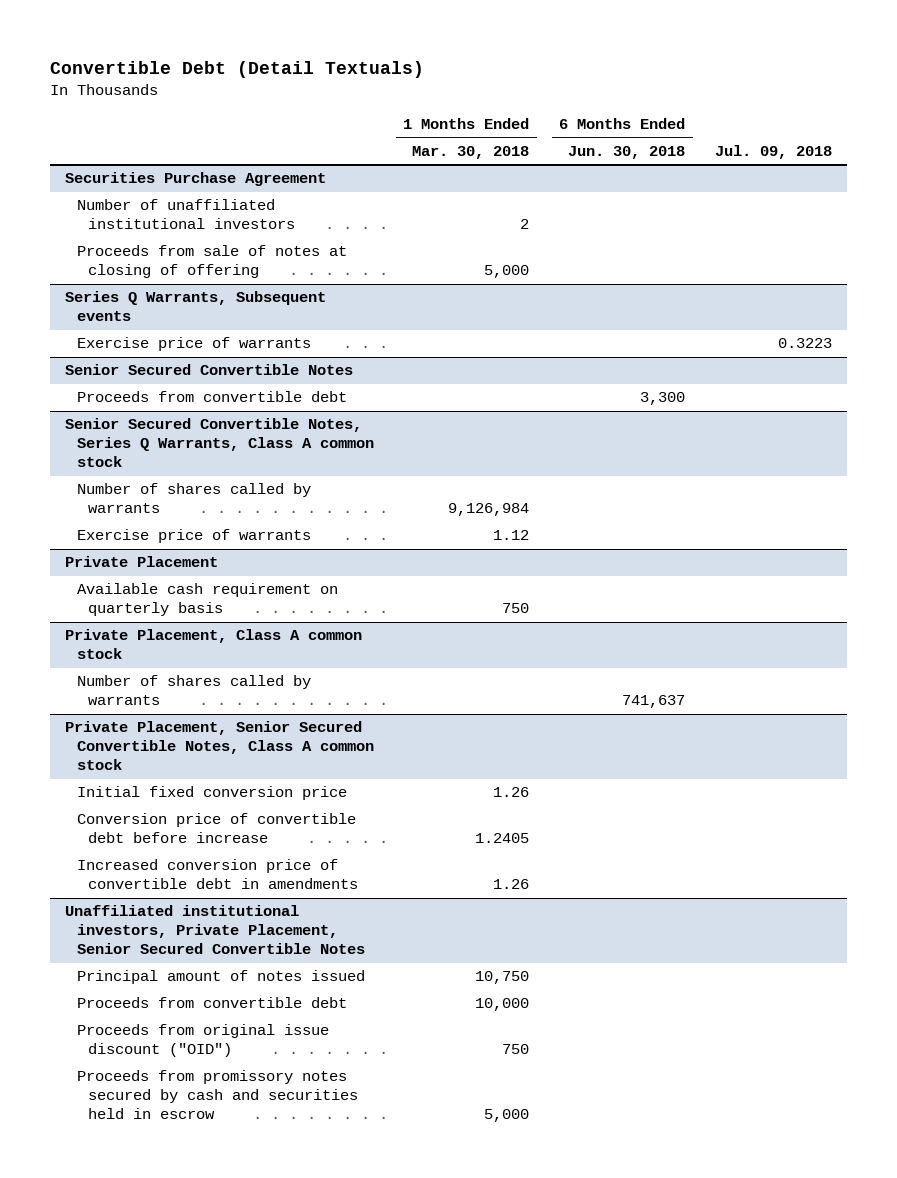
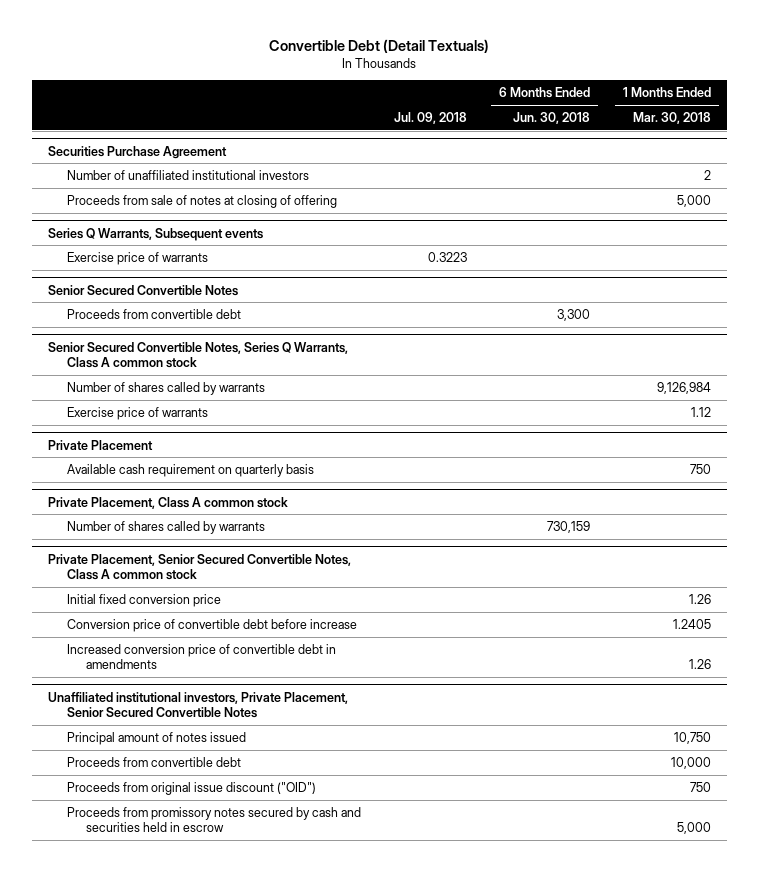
[622,695,686,709] 741,637 -> [547,520,591,533] 730,159

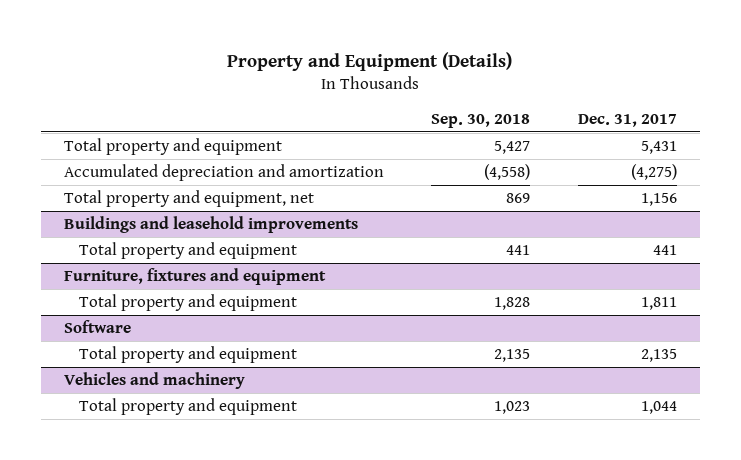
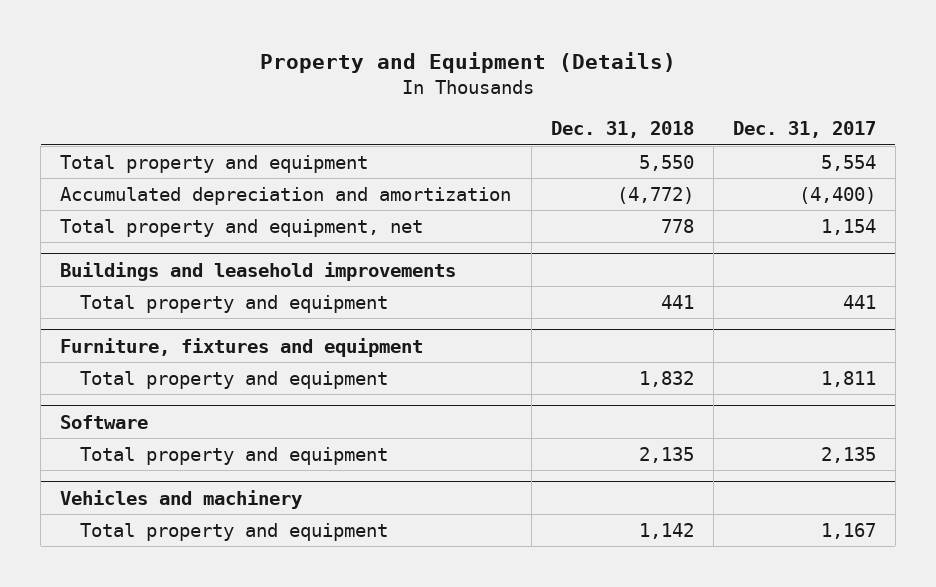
[431,113,531,128] Sep. 30, 2018 -> none
none -> [550,121,694,139] Dec. 31, 2018
[640,141,677,155] 5,431 -> [820,154,876,171] 5,554
[630,164,677,181] (4,275) -> [798,186,876,204] (4,400)
[640,193,677,207] 1,156 -> [820,218,876,235] 1,154
[640,401,677,415] 1,044 -> [820,522,876,539] 1,167

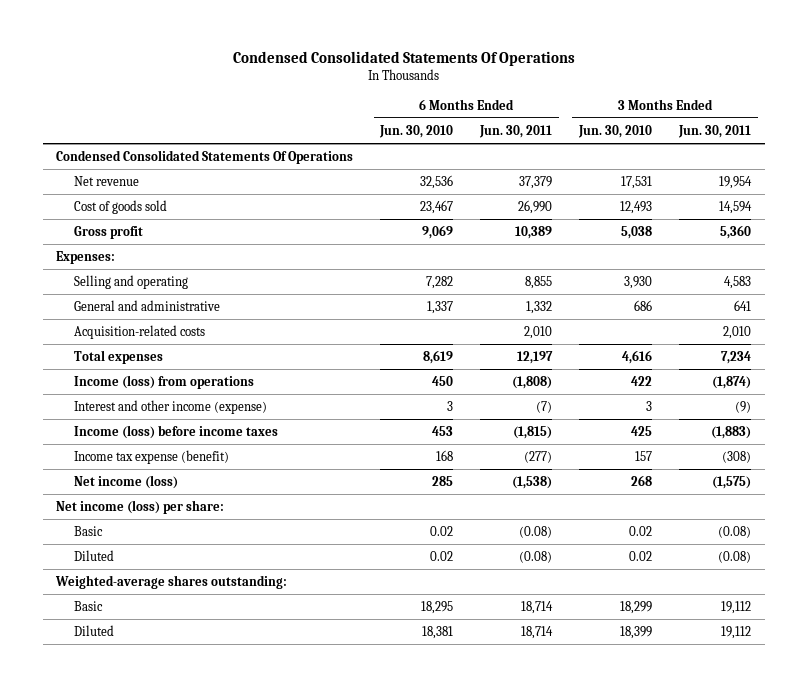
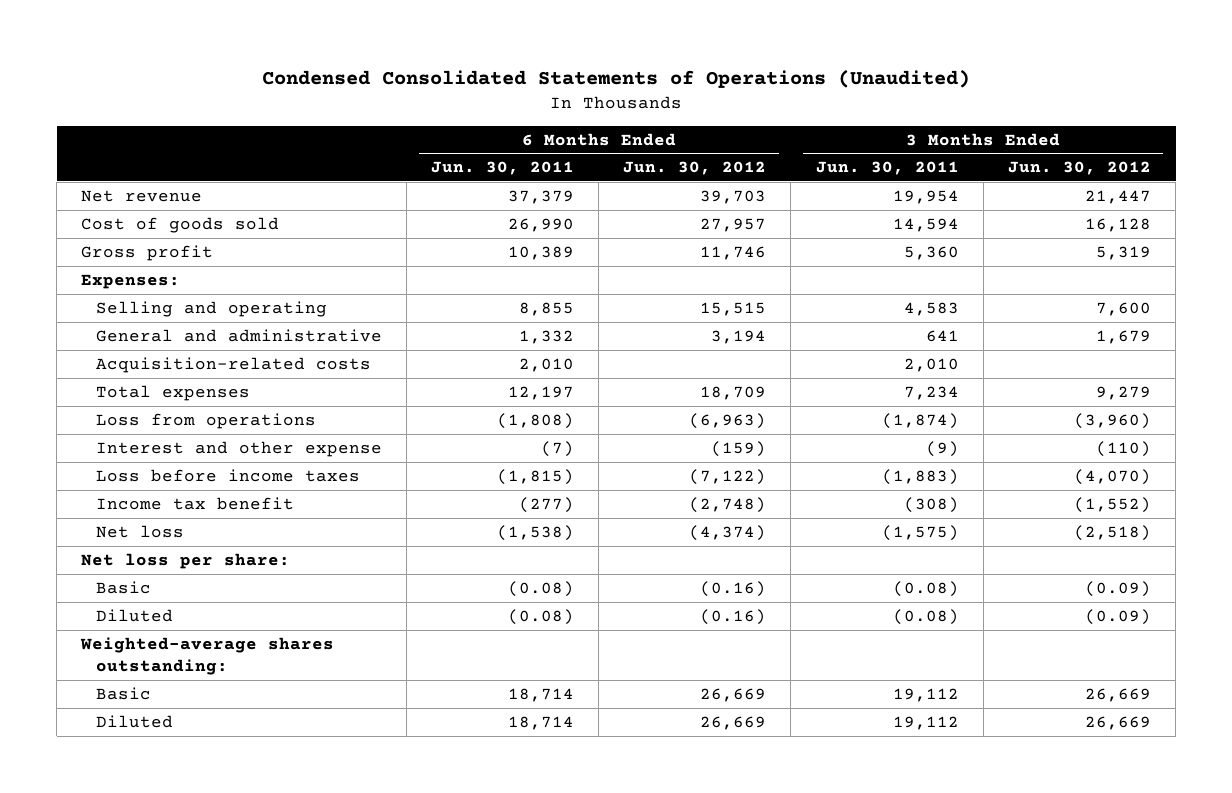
[232,50,575,66] Condensed Consolidated Statements Of Operations -> [262,70,971,89] Condensed Consolidated Statements of Operations (Unaudited)
[379,124,454,138] Jun. 30, 2010 -> none
[578,124,653,138] Jun. 30, 2010 -> none
none -> [623,161,767,176] Jun. 30, 2012
none -> [1008,161,1152,176] Jun. 30, 2012
[56,149,354,164] Condensed Consolidated Statements Of Operations -> none
[73,374,254,389] Income (loss) from operations -> [95,412,316,429] Loss from operations
[73,399,267,414] Interest and other income (expense) -> [95,440,382,457] Interest and other expense
[73,424,278,439] Income (loss) before income taxes -> [95,468,360,482] Loss before income taxes
[73,449,229,464] Income tax expense (benefit) -> [95,496,294,510] Income tax benefit
[73,474,178,489] Net income (loss) -> [95,524,184,538] Net loss
[56,499,225,514] Net income (loss) per share: -> [81,552,291,569] Net loss per share:

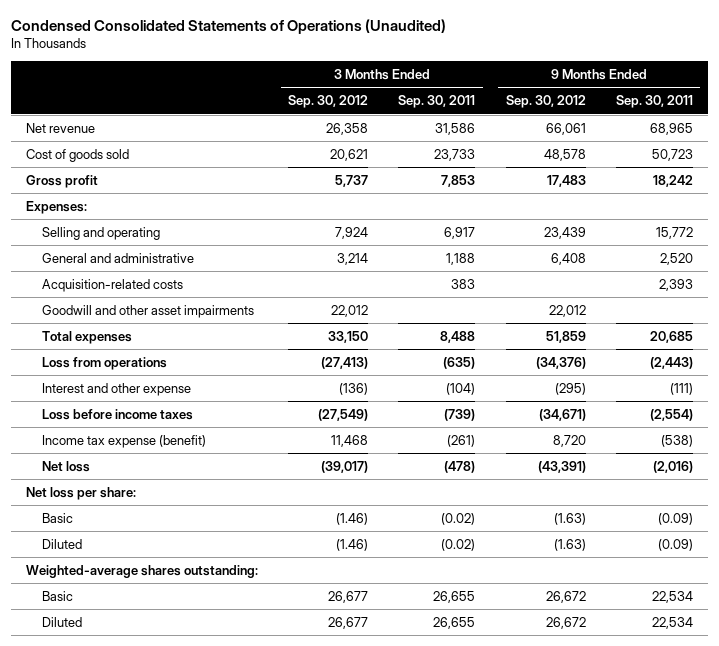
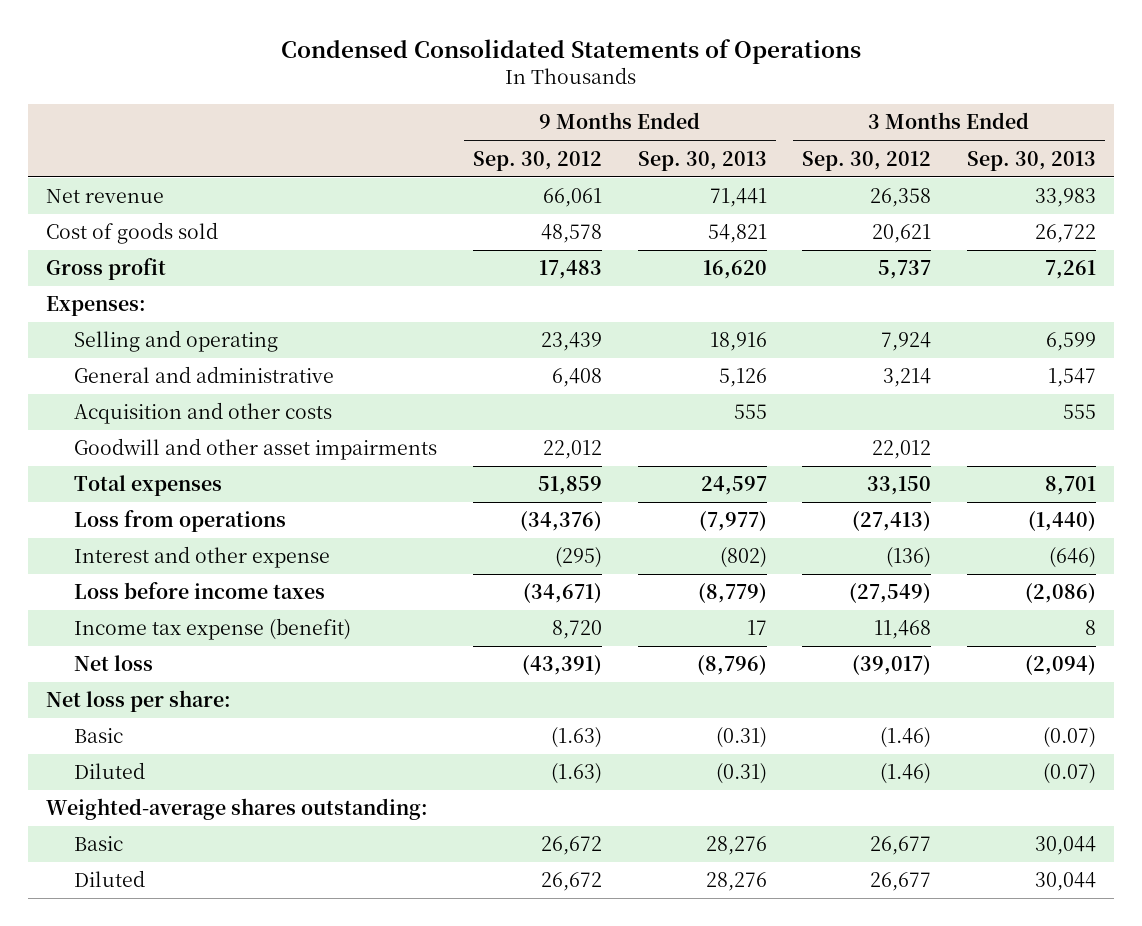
[10,18,446,34] Condensed Consolidated Statements of Operations (Unaudited) -> [280,39,861,65] Condensed Consolidated Statements of Operations
[398,95,476,109] Sep. 30, 2011 -> none
[615,95,693,109] Sep. 30, 2011 -> none
none -> [637,150,767,171] Sep. 30, 2013
none -> [967,150,1097,171] Sep. 30, 2013
[42,278,184,292] Acquisition-related costs -> [74,402,333,425] Acquisition and other costs

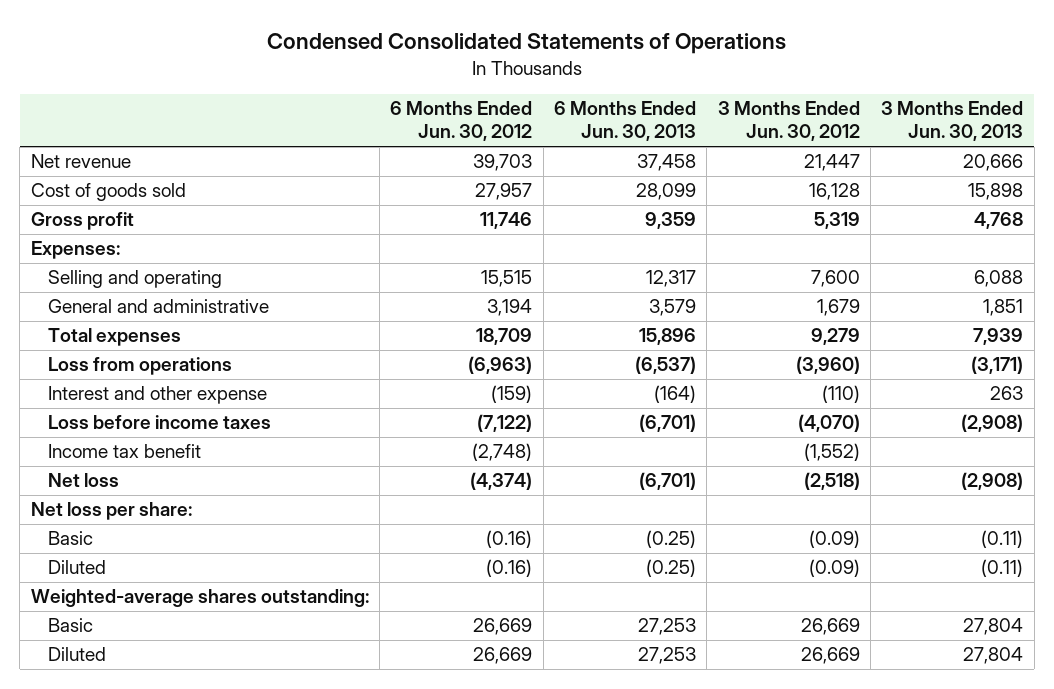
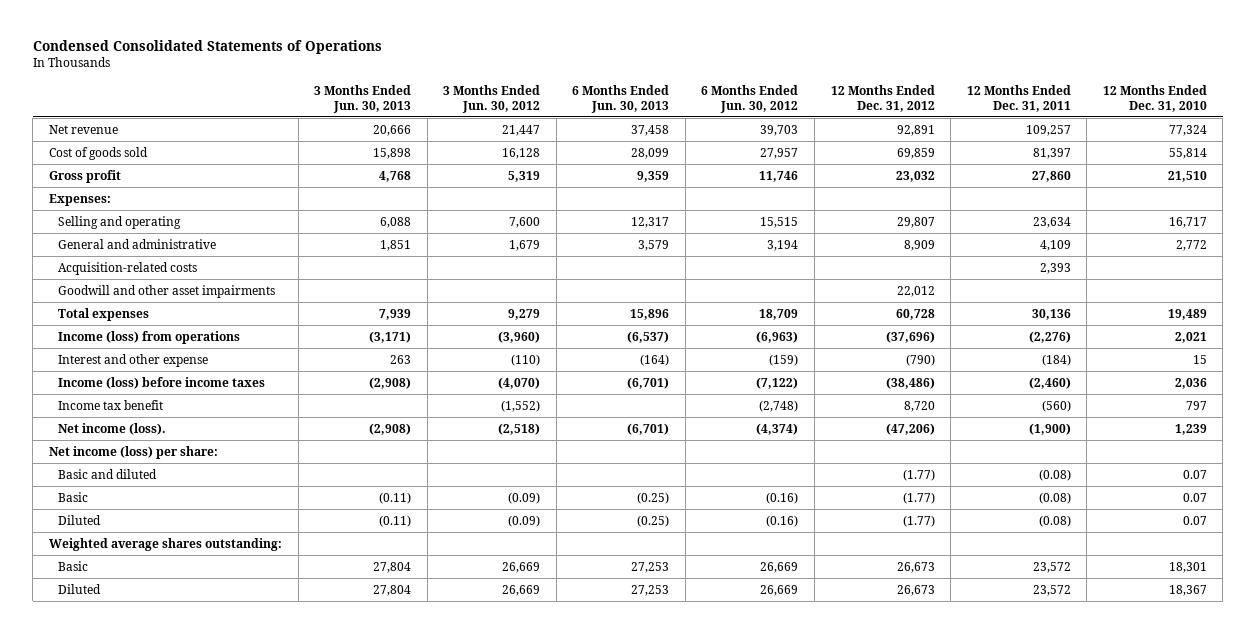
none -> [830,84,935,112] 12 Months Ended Dec. 31, 2012
none -> [966,84,1071,112] 12 Months Ended Dec. 31, 2011
none -> [1102,84,1207,112] 12 Months Ended Dec. 31, 2010
none -> [58,261,198,275] Acquisition-related costs
none -> [58,284,276,298] Goodwill and other asset impairments
[47,357,232,376] Loss from operations -> [58,330,241,344] Income (loss) from operations
[47,415,271,430] Loss before income taxes -> [58,376,266,389] Income (loss) before income taxes
[47,473,119,488] Net loss -> [58,422,167,435] Net income (loss).
[30,502,192,521] Net loss per share: -> [48,445,218,459] Net income (loss) per share:
none -> [58,468,158,479] Basic and diluted
[30,589,369,608] Weighted-average shares outstanding: -> [48,537,282,551] Weighted average shares outstanding:

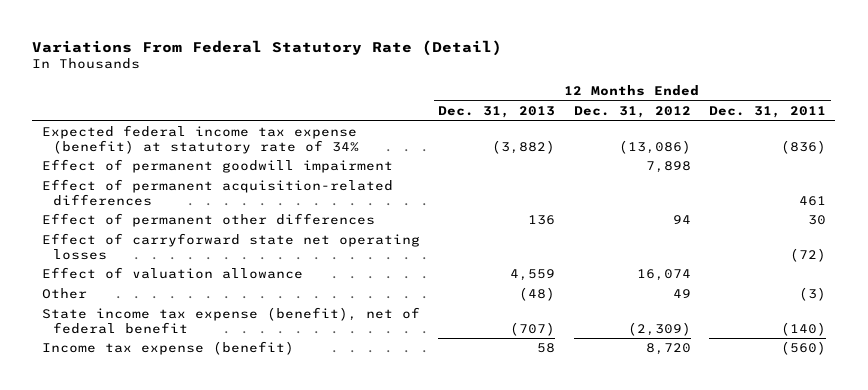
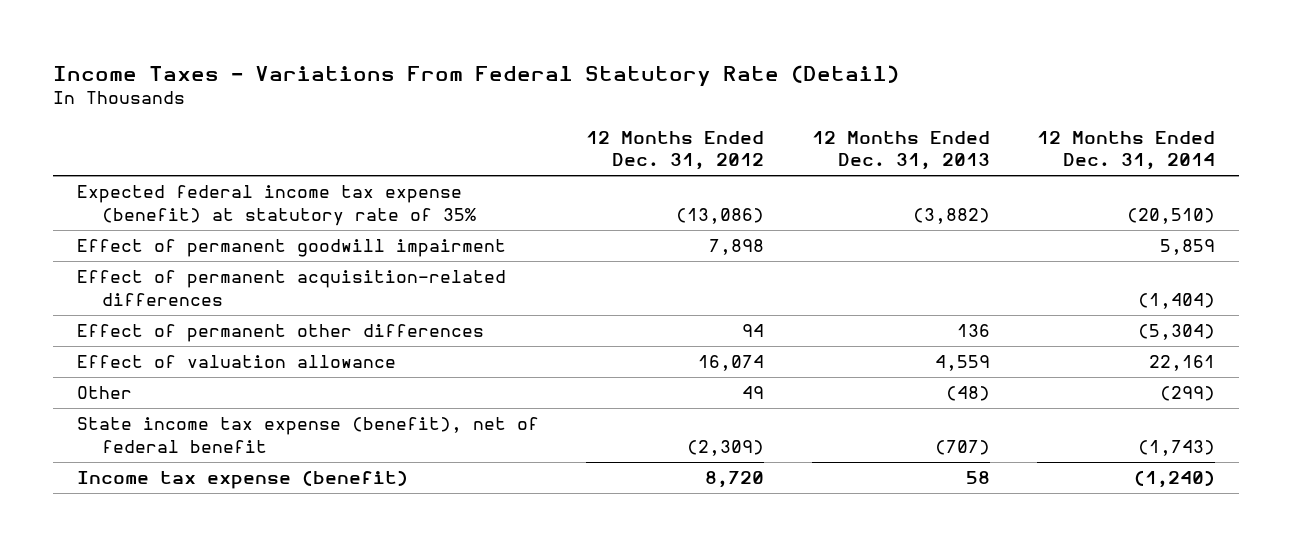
[32,39,503,56] Variations From Federal Statutory Rate (Detail) -> [53,64,900,87] Income Taxes - Variations From Federal Statutory Rate (Detail)
[709,105,827,118] Dec. 31, 2011 -> none
none -> [1037,131,1216,171] 12 Months Ended Dec. 31, 2014
[41,125,360,154] Expected federal income tax expense (benefit) at statutory rate of 34% -> [77,185,477,226] Expected federal income tax expense (benefit) at statutory rate of 35%
[41,233,420,260] Effect of carryforward state net operating losses -> none

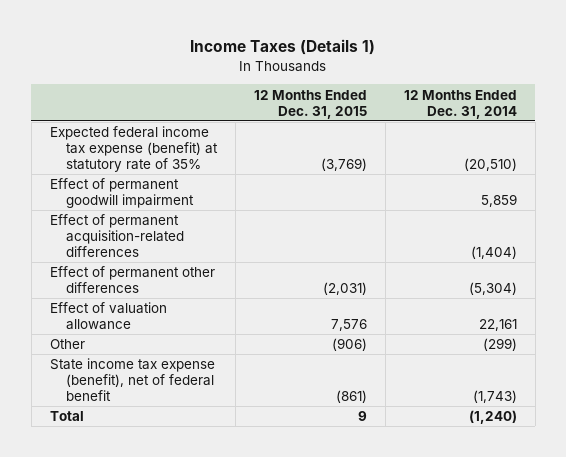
[53,64,900,87] Income Taxes - Variations From Federal Statutory Rate (Detail) -> [190,39,376,56] Income Taxes (Details 1)
[586,131,765,171] 12 Months Ended Dec. 31, 2012 -> none
[811,131,990,171] 12 Months Ended Dec. 31, 2013 -> none
none -> [253,89,367,119] 12 Months Ended Dec. 31, 2015
[77,470,409,490] Income tax expense (benefit) -> [49,411,84,422] Total

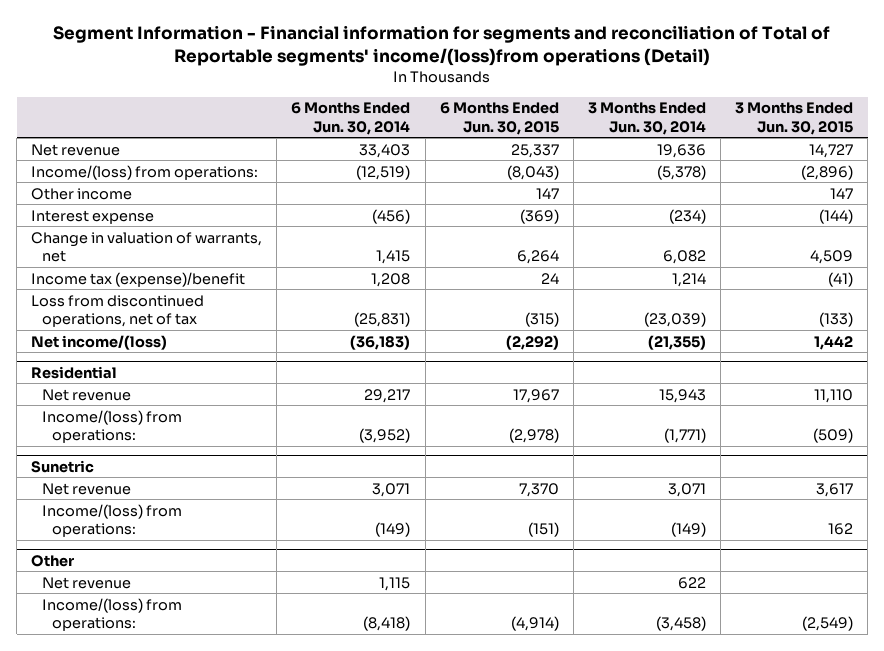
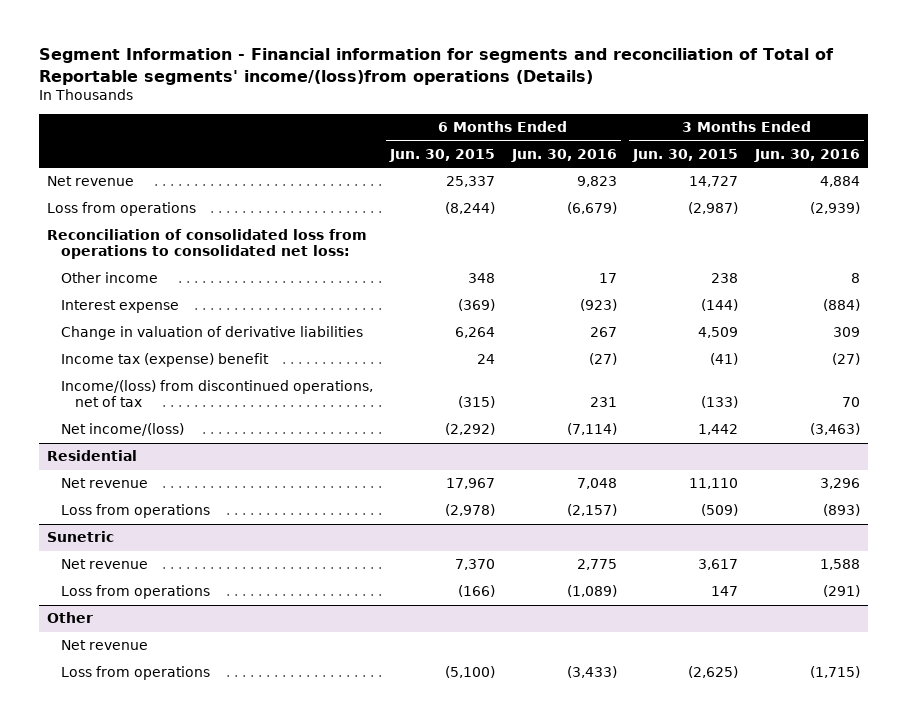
[53,25,831,67] Segment Information - Financial information for segments and reconciliation of Total of Reportable segments' income/(loss)from operations (Detail) -> [38,48,834,85] Segment Information - Financial information for segments and reconciliation of Total of Reportable segments' income/(loss)from operations (Details)
[291,102,411,135] 6 Months Ended Jun. 30, 2014 -> none
[587,102,706,135] 3 Months Ended Jun. 30, 2014 -> none
none -> [510,148,617,162] Jun. 30, 2016
none -> [754,148,861,162] Jun. 30, 2016
[31,164,259,180] Income/(loss) from operations: -> [47,202,197,217] Loss from operations
[506,164,559,180] (8,043) -> [444,202,495,215] (8,244)
[801,164,854,180] (2,896) -> [688,202,739,215] (2,987)
none -> [47,229,368,260] Reconciliation of consolidated loss from operations to consolidated net loss:
[535,187,559,199] 147 -> [467,273,495,284] 348
[830,187,854,199] 147 -> [711,273,739,284] 238
[31,231,263,262] Change in valuation of warrants, net -> [61,326,364,341] Change in valuation of derivative liabilities
[31,271,246,287] Income tax (expense)/benefit -> [61,353,270,368] Income tax (expense) benefit
[31,294,205,327] Loss from discontinued operations, net of tax -> [61,380,374,408] Income/(loss) from discontinued operations, net of tax
[41,409,182,443] Income/(loss) from operations: -> [61,504,211,519] Loss from operations
[41,503,182,537] Income/(loss) from operations: -> [61,585,211,600] Loss from operations
[527,521,559,537] (151) -> [457,585,495,598] (166)
[828,522,854,535] 162 -> [711,586,739,597] 147
[41,597,182,631] Income/(loss) from operations: -> [61,666,211,681] Loss from operations
[510,615,559,631] (4,914) -> [444,666,495,679] (5,100)
[802,615,854,631] (2,549) -> [688,666,739,679] (2,625)

